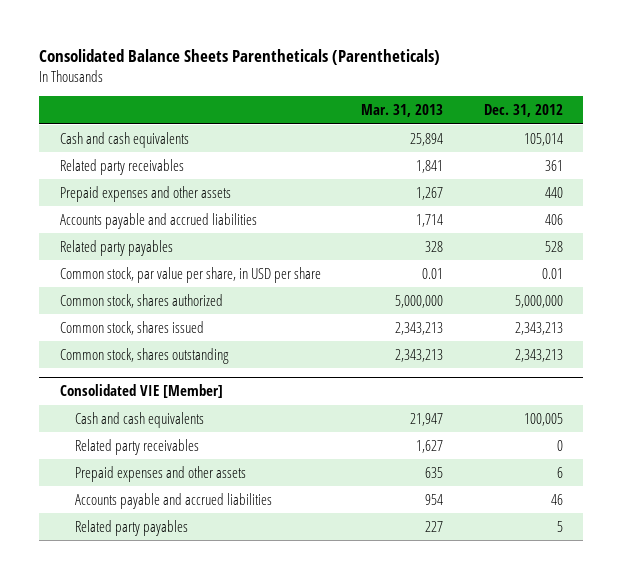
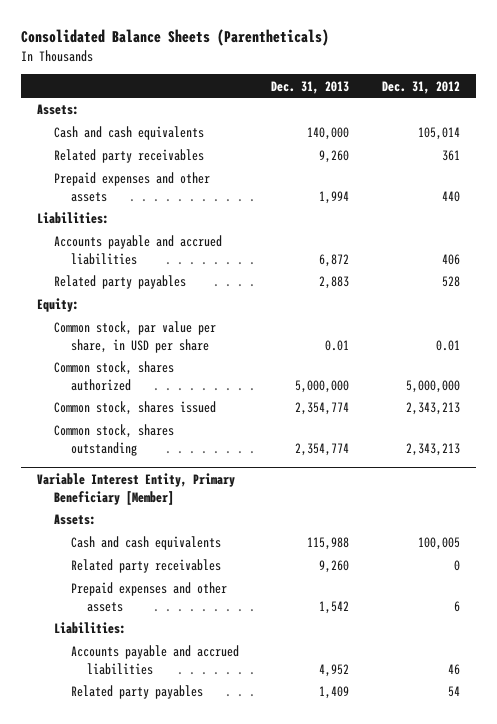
[39,49,441,66] Consolidated Balance Sheets Parentheticals (Parentheticals) -> [21,29,330,47] Consolidated Balance Sheets (Parentheticals)
[361,104,444,118] Mar. 31, 2013 -> none
none -> [271,80,350,94] Dec. 31, 2013
none -> [37,104,80,116] Assets:
none -> [37,212,110,225] Liabilities:
none -> [37,298,80,313] Equity:
[59,384,223,399] Consolidated VIE [Member] -> none
none -> [37,472,236,505] Variable Interest Entity, Primary Beneficiary [Member]
none -> [53,514,96,526] Assets:
none -> [53,622,126,635] Liabilities:
[556,520,563,532] 5 -> [447,686,460,698] 54

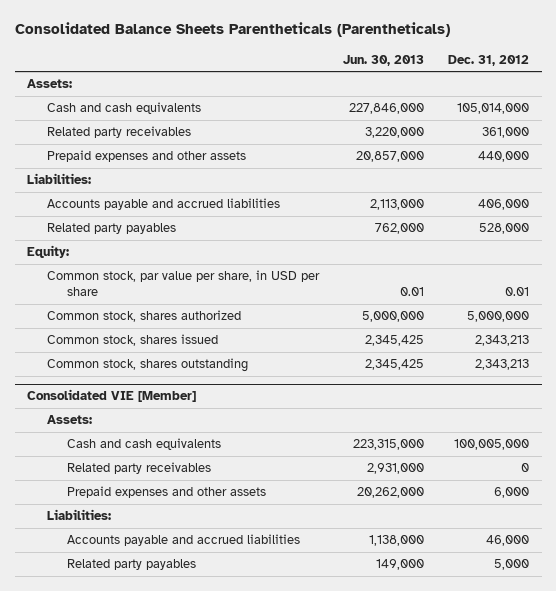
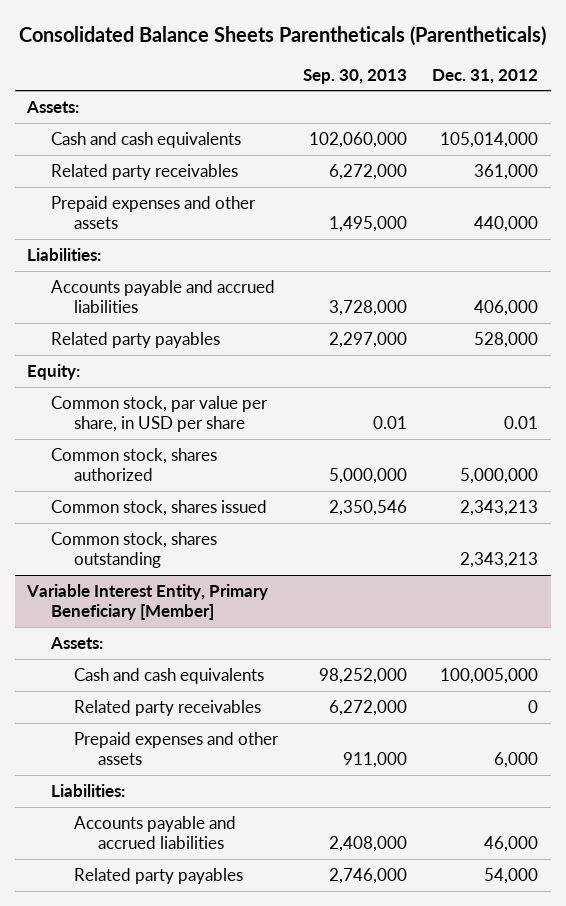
[343,54,425,66] Jun. 30, 2013 -> none
none -> [303,68,408,84] Sep. 30, 2013
[26,389,196,403] Consolidated VIE [Member] -> none
none -> [26,584,269,621] Variable Interest Entity, Primary Beneficiary [Member]
[494,559,530,571] 5,000 -> [484,868,539,885] 54,000

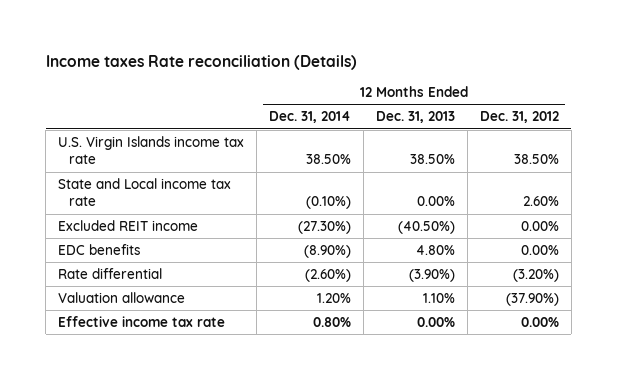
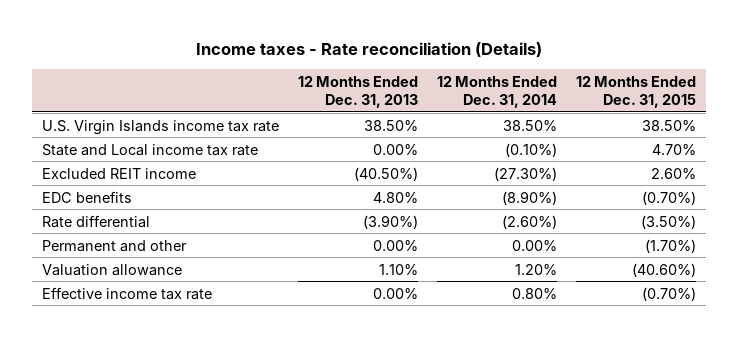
[45,54,357,70] Income taxes Rate reconciliation (Details) -> [196,41,543,57] Income taxes - Rate reconciliation (Details)
[479,111,559,124] Dec. 31, 2012 -> none
none -> [576,75,697,108] 12 Months Ended Dec. 31, 2015
none -> [41,239,187,252] Permanent and other

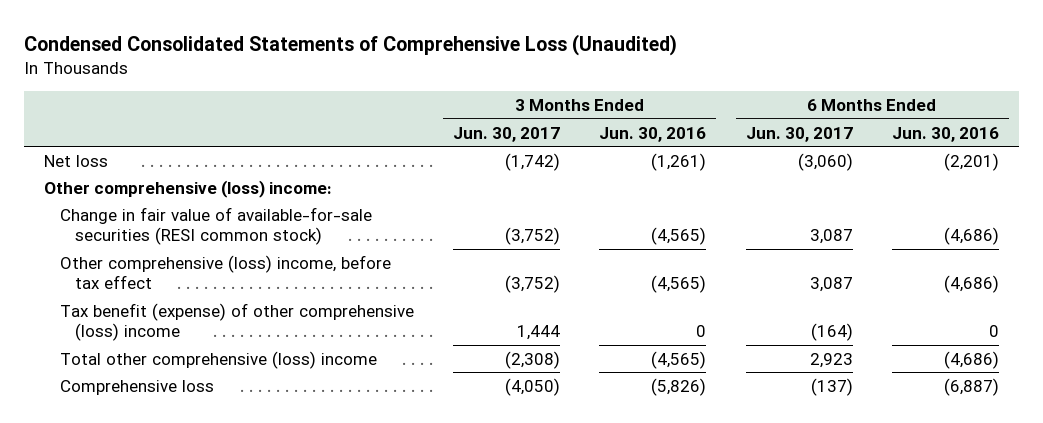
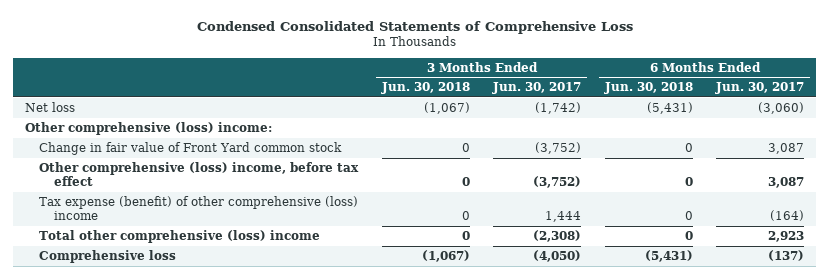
[24,34,678,57] Condensed Consolidated Statements of Comprehensive Loss (Unaudited) -> [196,20,633,34] Condensed Consolidated Statements of Comprehensive Loss
[599,126,707,142] Jun. 30, 2016 -> none
[892,126,1000,142] Jun. 30, 2016 -> none
none -> [380,82,470,95] Jun. 30, 2018
none -> [603,82,693,95] Jun. 30, 2018
[59,206,372,246] Change in fair value of available-for-sale securities (RESI common stock) -> [39,141,343,155] Change in fair value of Front Yard common stock
[59,302,414,342] Tax benefit (expense) of other comprehensive (loss) income -> [39,195,359,221] Tax expense (benefit) of other comprehensive (loss) income

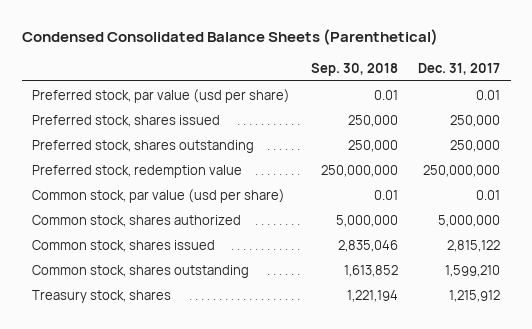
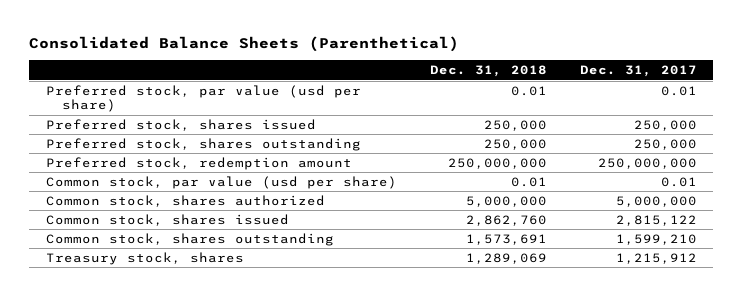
[21,29,438,46] Condensed Consolidated Balance Sheets (Parenthetical) -> [29,36,460,53] Consolidated Balance Sheets (Parenthetical)
[310,62,398,76] Sep. 30, 2018 -> none
none -> [429,65,547,78] Dec. 31, 2018
[32,164,243,178] Preferred stock, redemption value -> [45,156,352,170] Preferred stock, redemption amount

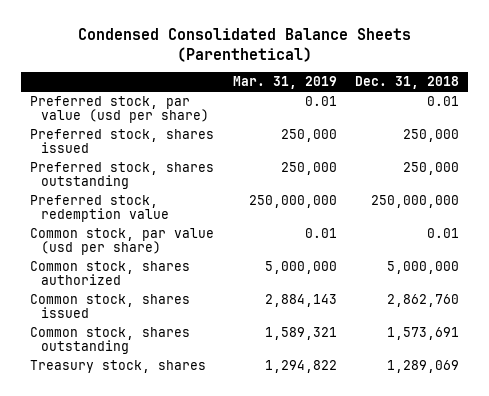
[29,36,460,53] Consolidated Balance Sheets (Parenthetical) -> [77,28,411,62] Condensed Consolidated Balance Sheets (Parenthetical)
[579,65,697,78] Dec. 31, 2017 -> none
none -> [232,76,337,90] Mar. 31, 2019
[45,156,352,170] Preferred stock, redemption amount -> [30,194,169,223] Preferred stock, redemption value

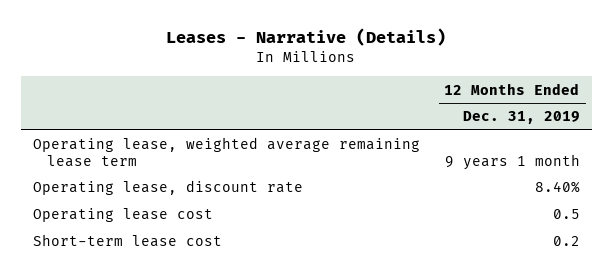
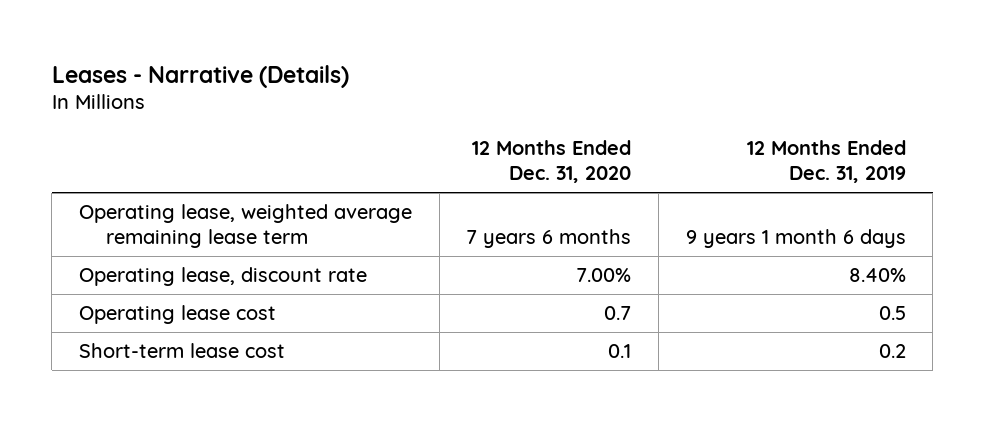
none -> [472,140,632,184] 12 Months Ended Dec. 31, 2020
[444,154,580,171] 9 years 1 month -> [685,228,906,248] 9 years 1 month 6 days

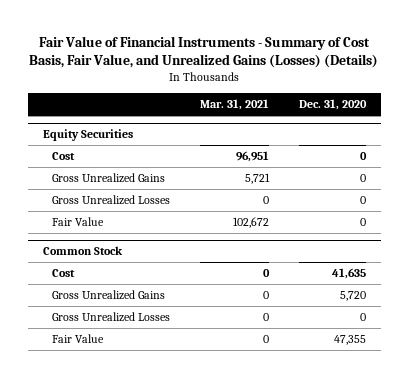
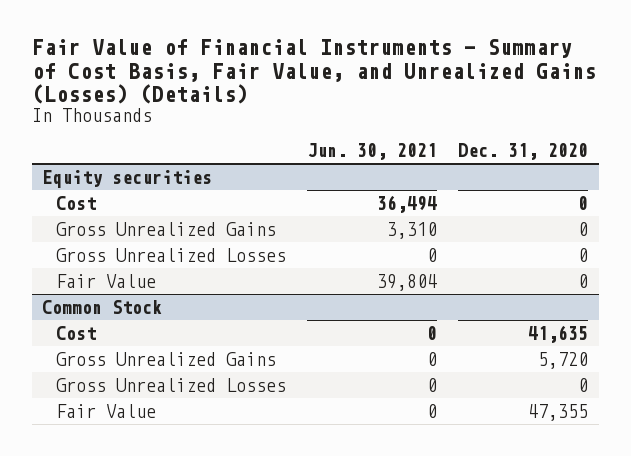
[199,99,269,111] Mar. 31, 2021 -> none
none -> [307,143,438,161] Jun. 30, 2021
[43,129,134,142] Equity Securities -> [42,169,213,188] Equity securities

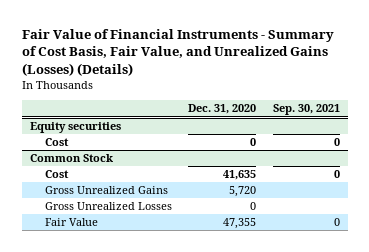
[307,143,438,161] Jun. 30, 2021 -> none
none -> [272,104,340,116] Sep. 30, 2021
[55,221,276,236] Gross Unrealized Gains -> none
[55,247,286,262] Gross Unrealized Losses -> none
[55,273,156,288] Fair Value -> none

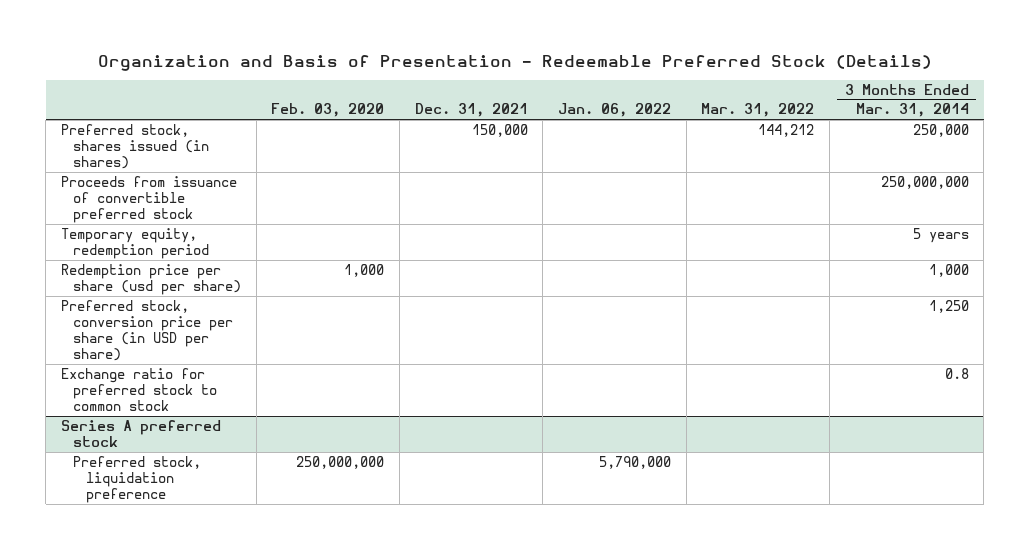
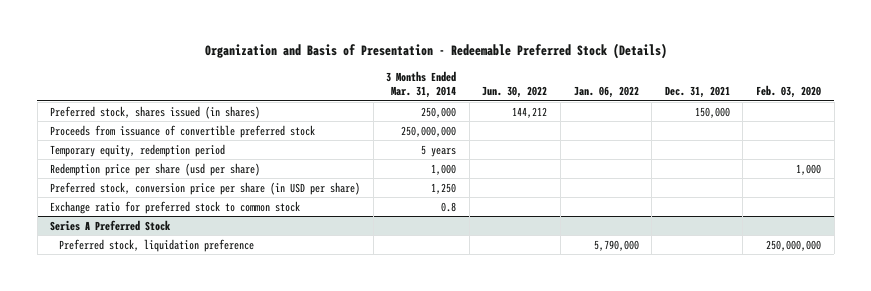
[701,103,815,118] Mar. 31, 2022 -> none
none -> [482,86,548,99] Jun. 30, 2022
[60,419,221,447] Series A preferred stock -> [50,219,172,231] Series A Preferred Stock

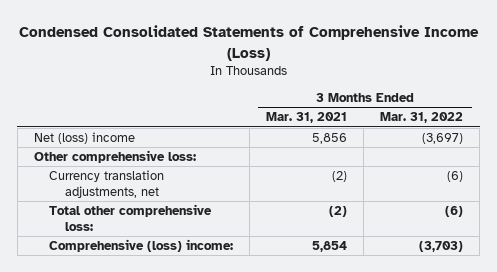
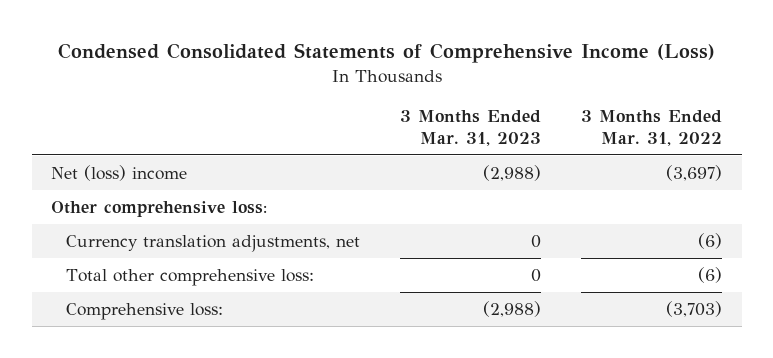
[266,112,348,124] Mar. 31, 2021 -> none
none -> [399,110,541,146] 3 Months Ended Mar. 31, 2023
[49,239,234,253] Comprehensive (loss) income: -> [65,303,223,321] Comprehensive loss:

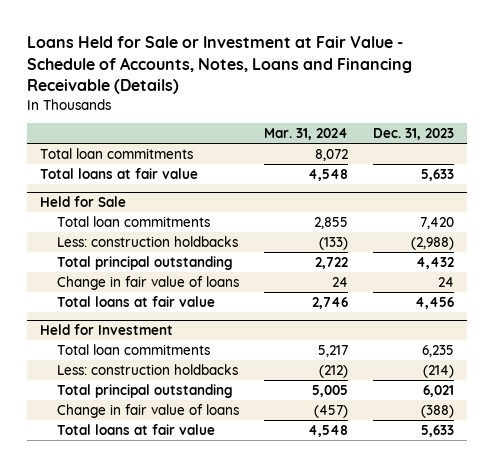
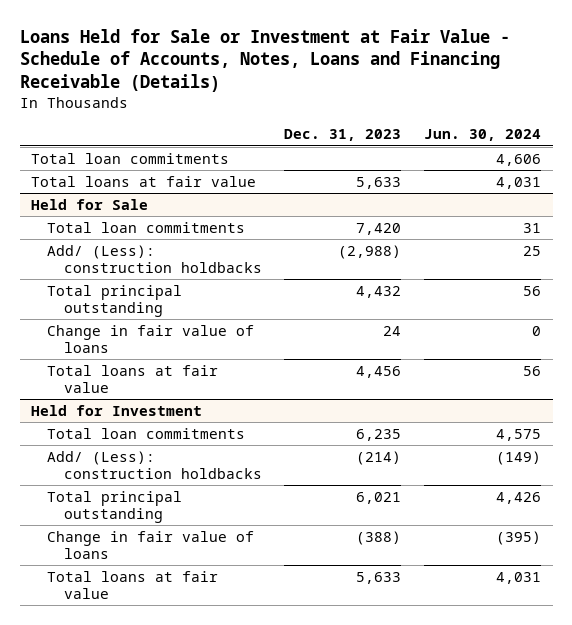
[264,128,349,141] Mar. 31, 2024 -> none
none -> [424,129,542,142] Jun. 30, 2024
[57,235,239,247] Less: construction holdbacks -> [47,244,262,273] Add/ (Less): construction holdbacks
[57,363,239,375] Less: construction holdbacks -> [47,450,262,479] Add/ (Less): construction holdbacks

